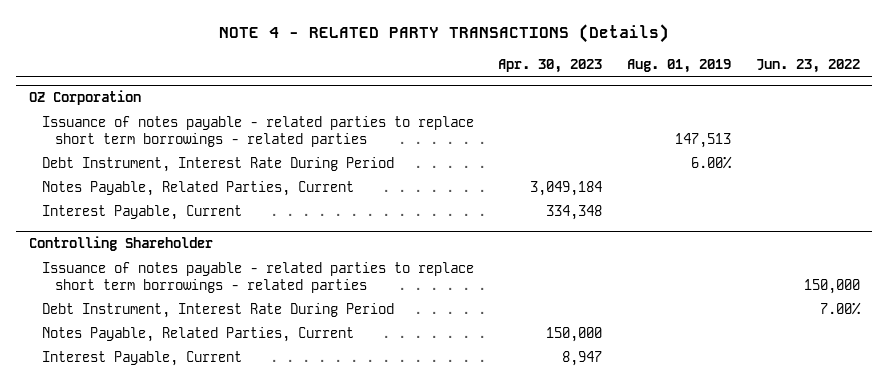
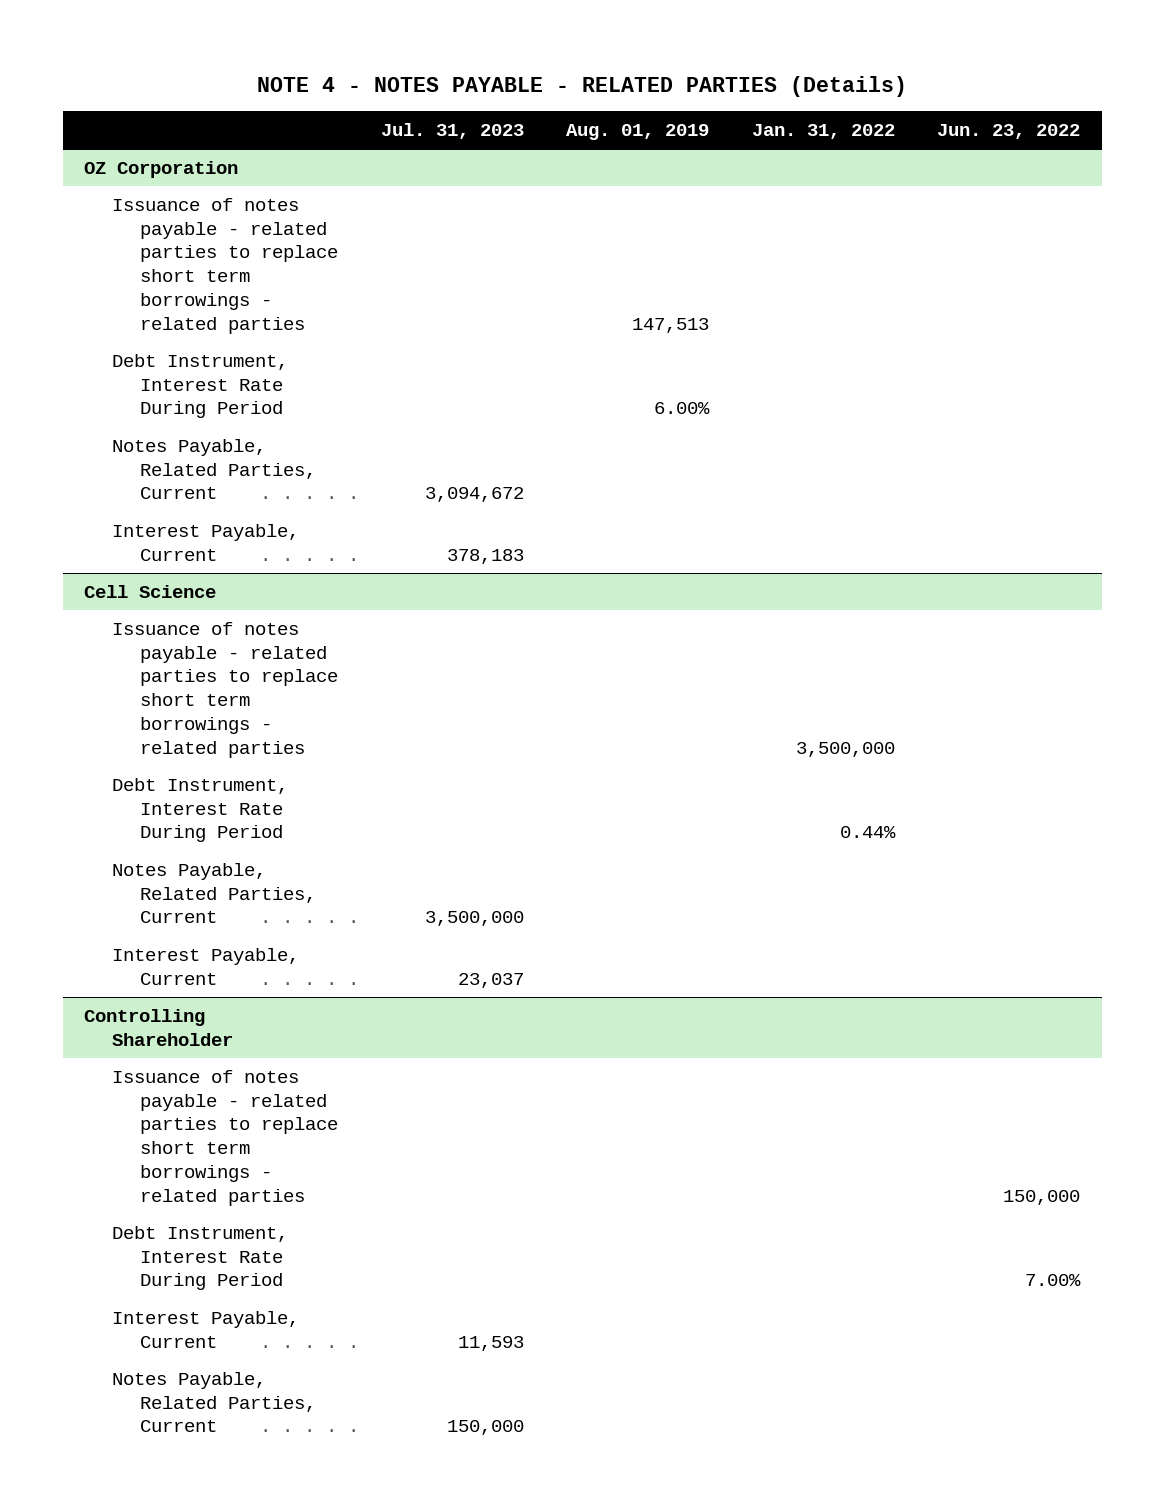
[219,23,670,43] NOTE 4 - RELATED PARTY TRANSACTIONS (Details) -> [257,76,908,98] NOTE 4 - NOTES PAYABLE - RELATED PARTIES (Details)
[498,58,603,73] Apr. 30, 2023 -> none
none -> [380,122,524,139] Jul. 31, 2023
none -> [751,123,895,139] Jan. 31, 2022
none -> [84,584,217,598] Cell Science
none -> [112,621,339,758] Issuance of notes payable - related parties to replace short term borrowings - related parties
none -> [112,777,289,843] Debt Instrument, Interest Rate During Period
none -> [112,862,317,924] Notes Payable, Related Parties, Current
none -> [112,947,300,985] Interest Payable, Current
[41,327,354,343] Notes Payable, Related Parties, Current -> [112,1371,317,1433] Notes Payable, Related Parties, Current

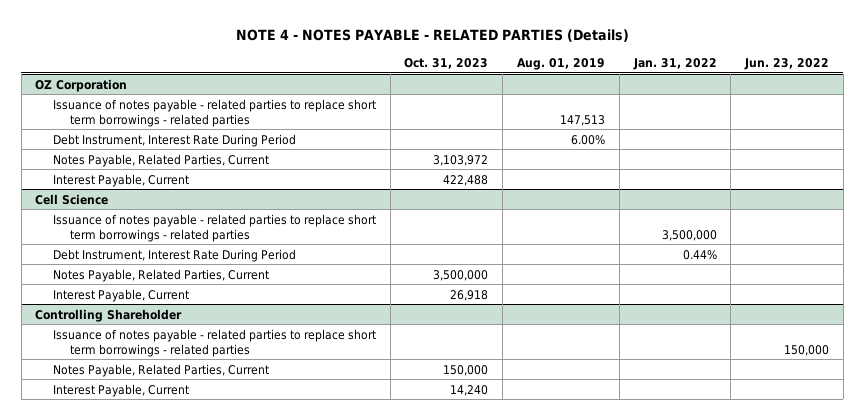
[380,122,524,139] Jul. 31, 2023 -> none
none -> [404,57,489,69] Oct. 31, 2023
[112,1225,289,1291] Debt Instrument, Interest Rate During Period -> none
[112,1310,300,1348] Interest Payable, Current -> [52,383,189,397] Interest Payable, Current

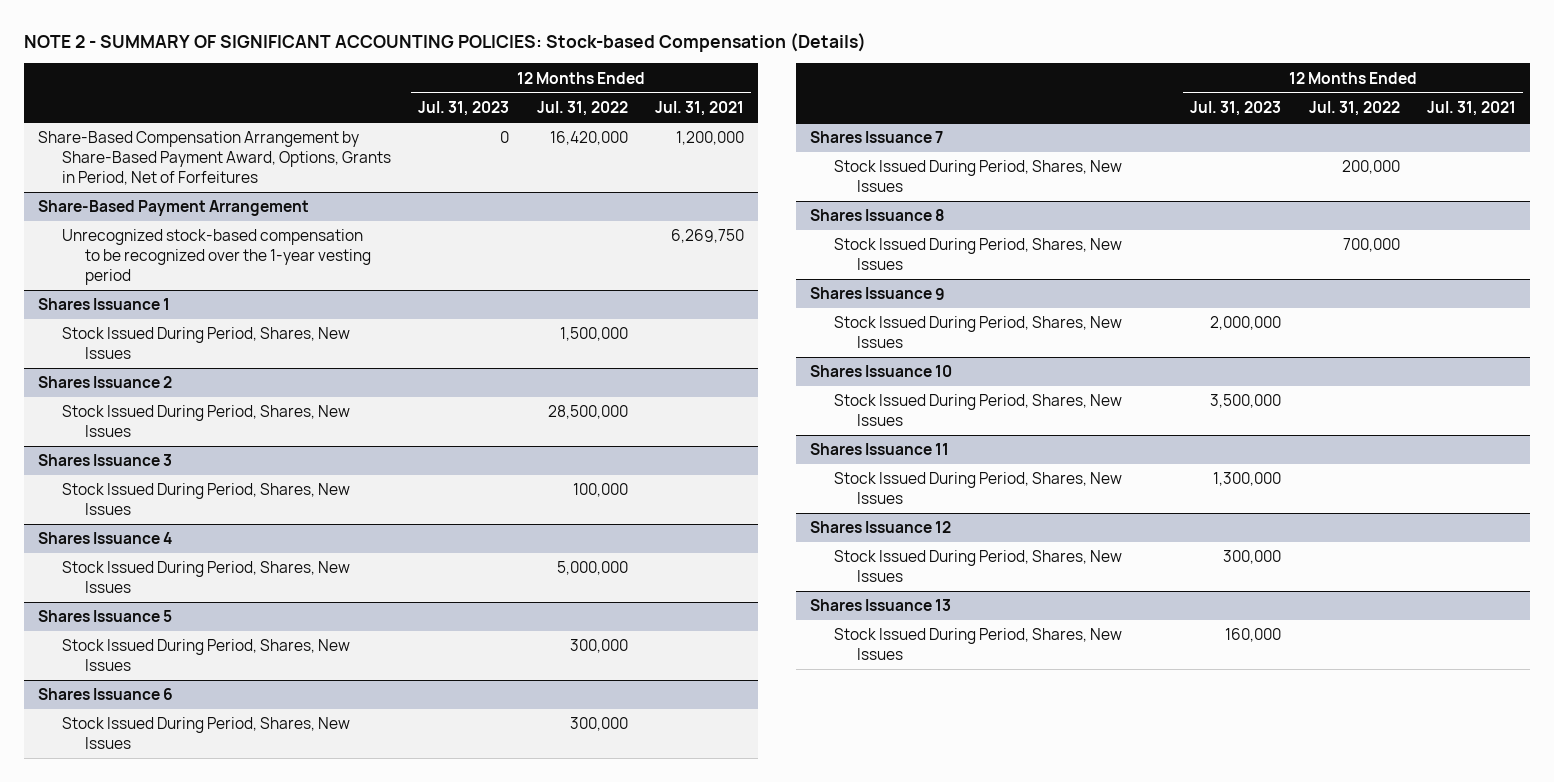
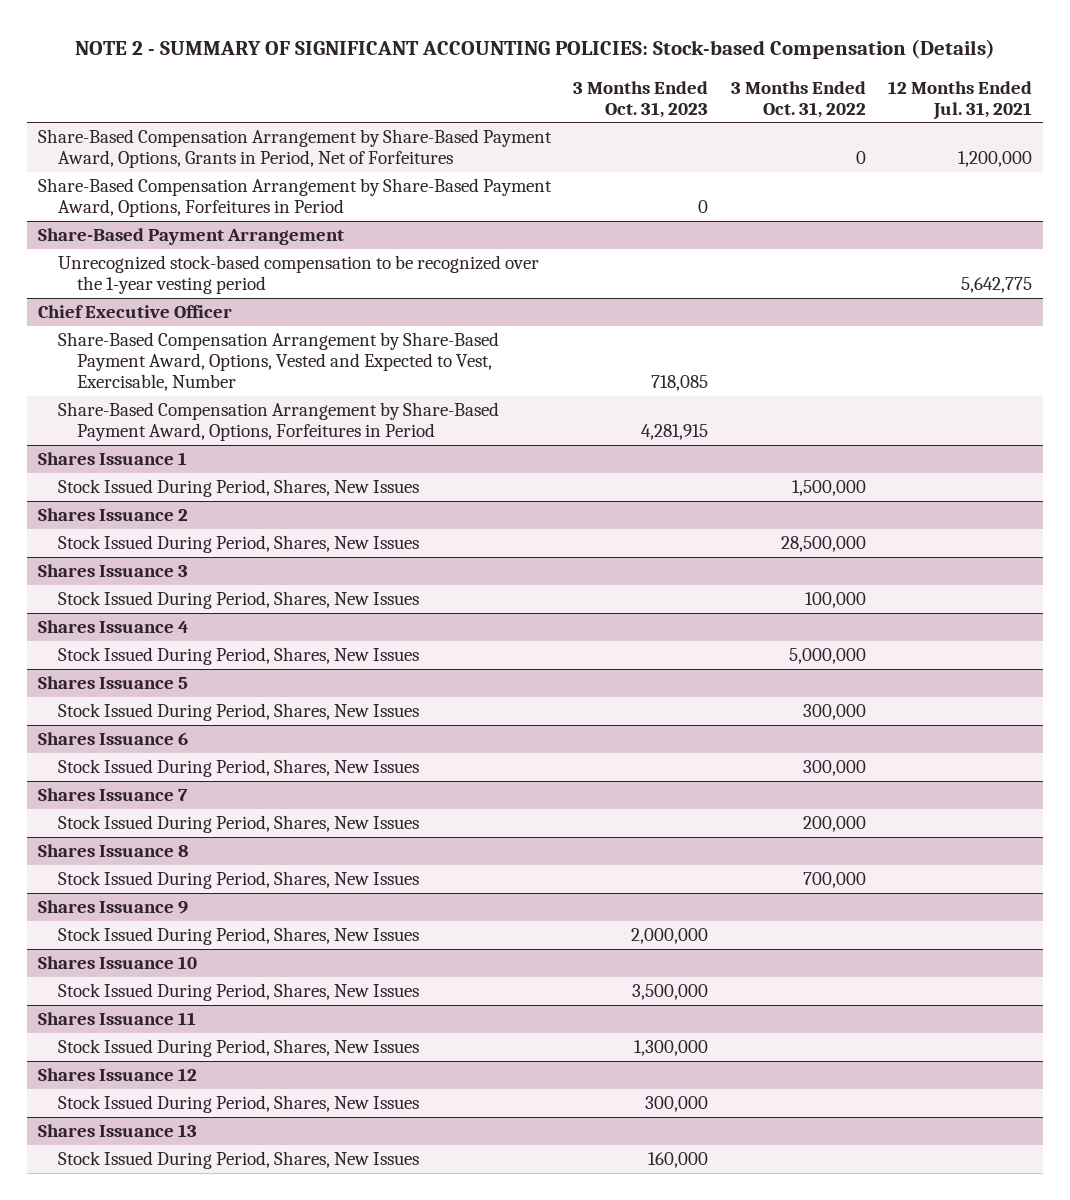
[418,101,510,117] Jul. 31, 2023 -> none
[536,101,628,117] Jul. 31, 2022 -> none
none -> [573,80,709,118] 3 Months Ended Oct. 31, 2023
none -> [730,80,866,118] 3 Months Ended Oct. 31, 2022
none -> [38,178,553,218] Share-Based Compensation Arrangement by Share-Based Payment Award, Options, Forfeitures in Period
[671,229,745,244] 6,269,750 -> [961,277,1033,294] 5,642,775
none -> [38,305,233,319] Chief Executive Officer
none -> [57,332,499,392] Share-Based Compensation Arrangement by Share-Based Payment Award, Options, Vested and Expected to Vest, Exercisable, Number
none -> [57,402,499,442] Share-Based Compensation Arrangement by Share-Based Payment Award, Options, Forfeitures in Period

